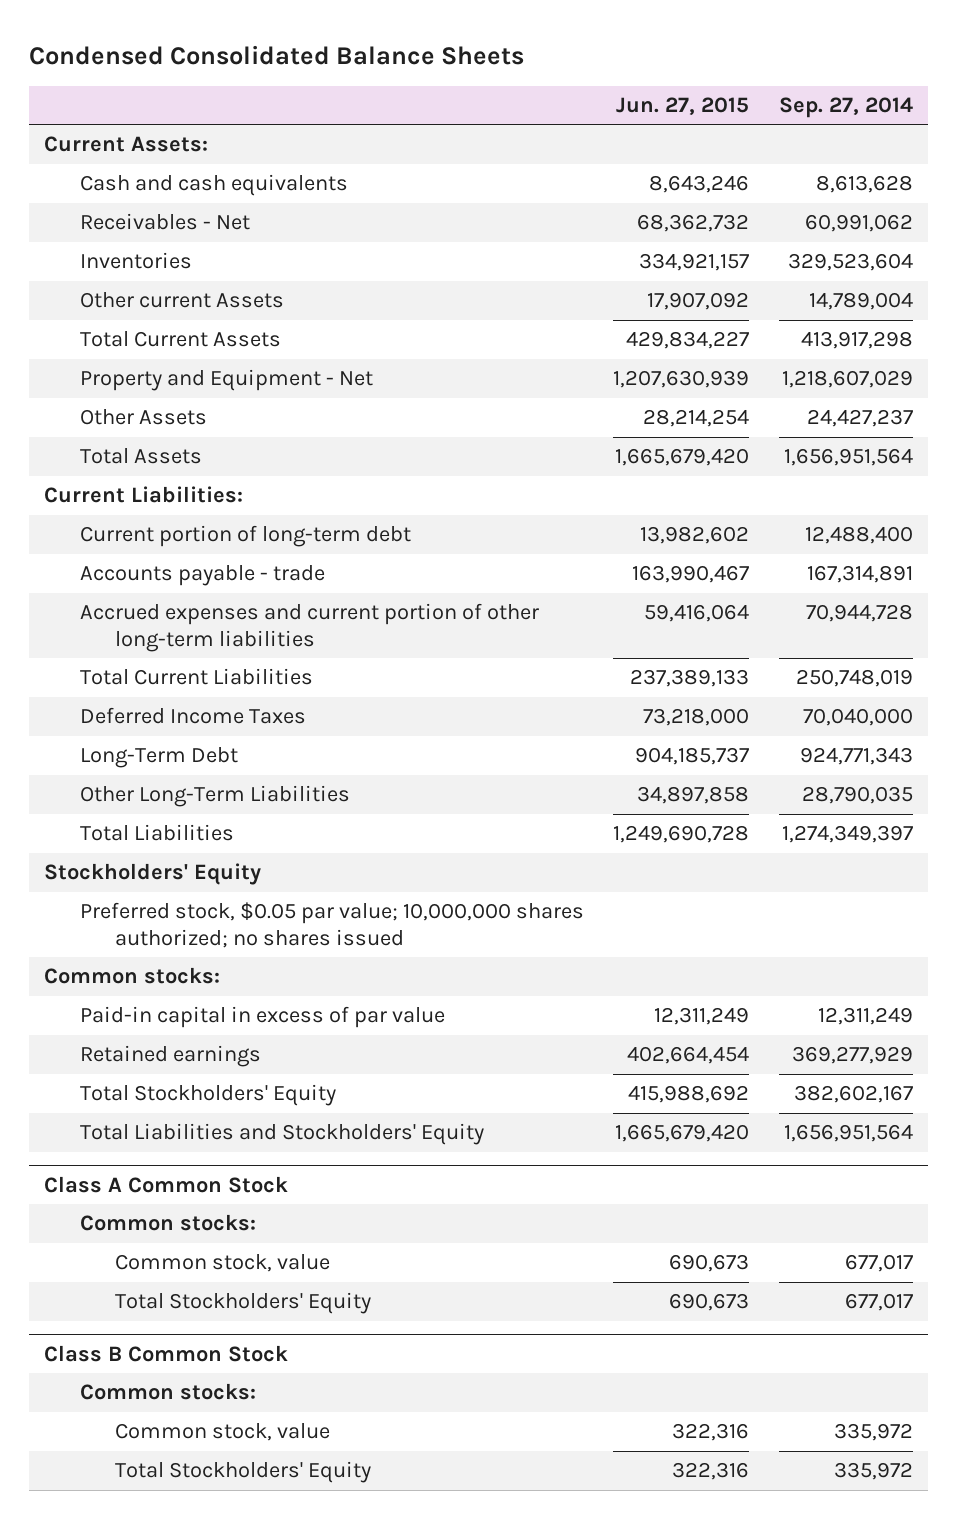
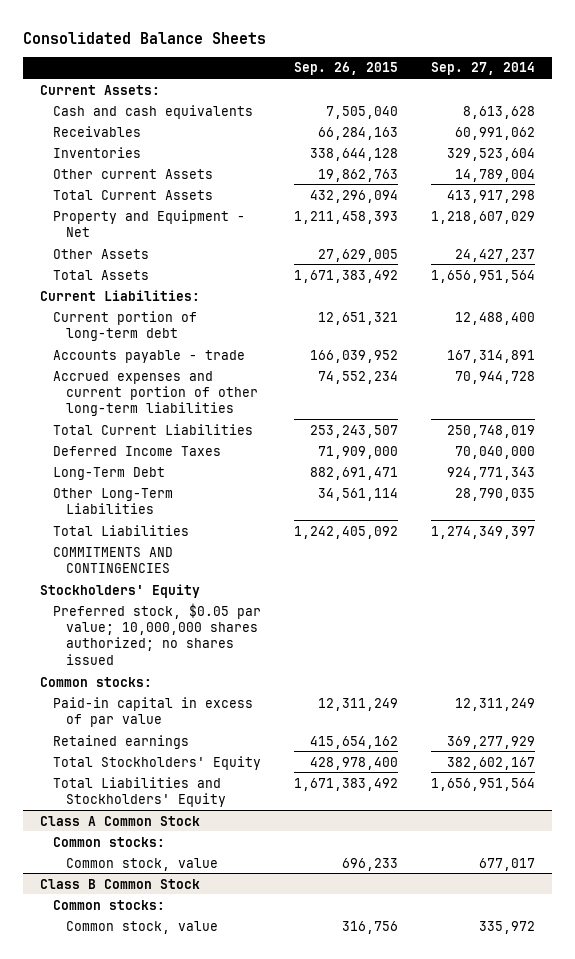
[29,44,525,65] Condensed Consolidated Balance Sheets -> [23,31,267,44] Consolidated Balance Sheets
[616,97,750,116] Jun. 27, 2015 -> none
none -> [293,62,398,76] Sep. 26, 2015
[79,213,250,231] Receivables - Net -> [52,125,141,137] Receivables
none -> [52,546,173,573] COMMITMENTS AND CONTINGENCIES
[114,1292,371,1315] Total Stockholders' Equity -> none
[114,1461,371,1484] Total Stockholders' Equity -> none

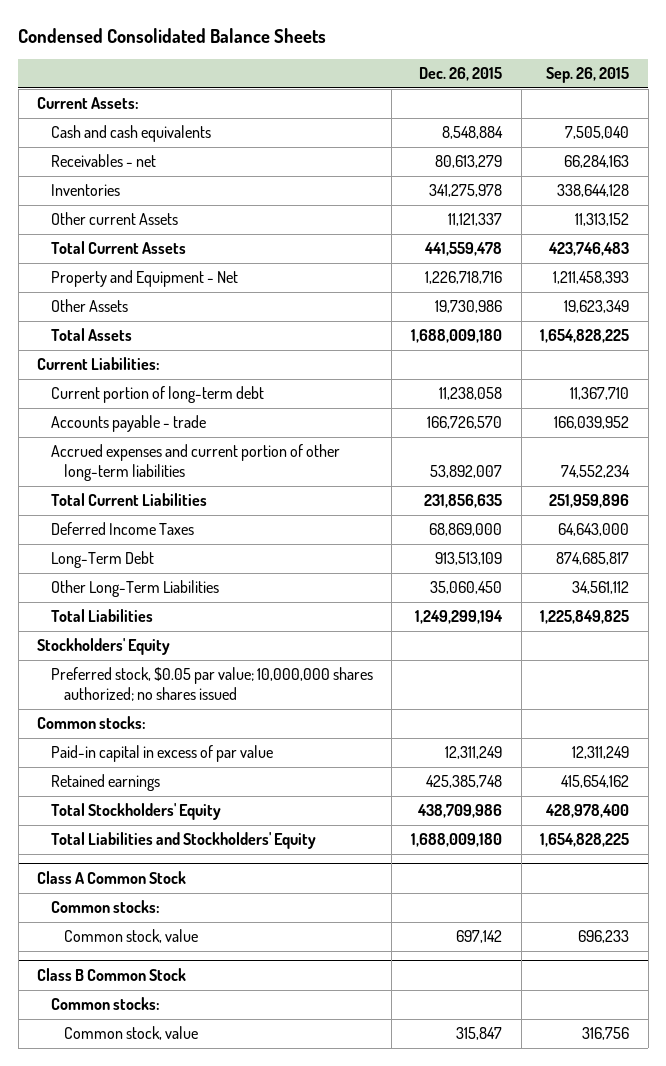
[23,31,267,44] Consolidated Balance Sheets -> [18,27,327,43] Condensed Consolidated Balance Sheets
[431,62,536,76] Sep. 27, 2014 -> none
none -> [418,66,502,81] Dec. 26, 2015
[52,125,141,137] Receivables -> [50,154,156,168] Receivables - net
[317,168,398,182] 19,862,763 -> [575,213,630,227] 11,313,152
[309,189,398,203] 432,296,094 -> [548,242,630,257] 423,746,483
[317,248,398,262] 27,629,005 -> [564,300,630,314] 19,623,349
[293,269,398,283] 1,671,383,492 -> [540,329,630,344] 1,654,828,225
[317,311,398,325] 12,651,321 -> [570,387,630,401] 11,367,710
[52,546,173,573] COMMITMENTS AND CONTINGENCIES -> none
[309,424,398,438] 253,243,507 -> [549,494,630,509] 251,959,896
[317,445,398,459] 71,909,000 -> [558,523,630,537] 64,643,000
[309,466,398,480] 882,691,471 -> [556,552,630,566] 874,685,817
[317,487,398,501] 34,561,114 -> [572,581,630,595] 34,561,112
[293,525,398,539] 1,242,405,092 -> [540,610,630,625] 1,225,849,825
[293,777,398,791] 1,671,383,492 -> [540,833,630,848] 1,654,828,225

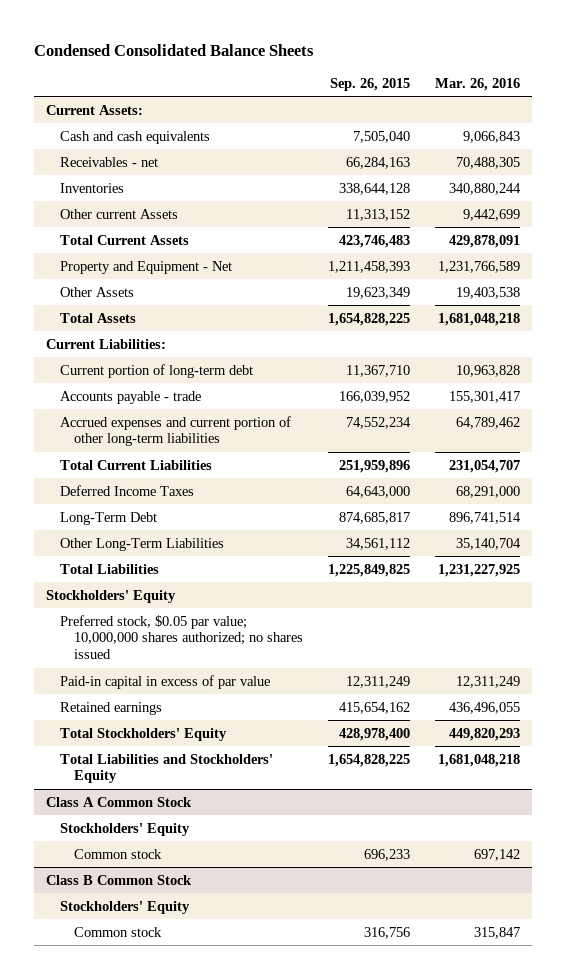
[418,66,502,81] Dec. 26, 2015 -> none
none -> [434,78,520,92] Mar. 26, 2016
[37,716,147,730] Common stocks: -> none
[50,900,160,914] Common stocks: -> none
none -> [60,822,191,836] Stockholders' Equity
[64,929,199,944] Common stock, value -> [73,848,162,859] Common stock
[50,997,160,1011] Common stocks: -> none
none -> [60,900,191,914] Stockholders' Equity
[64,1026,199,1041] Common stock, value -> [73,926,162,937] Common stock

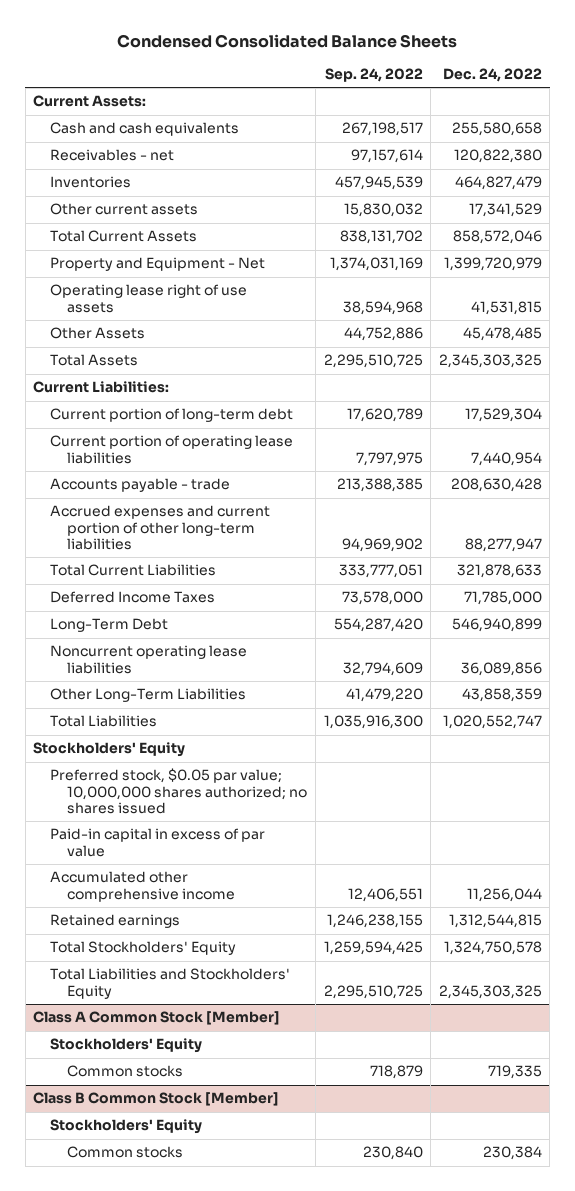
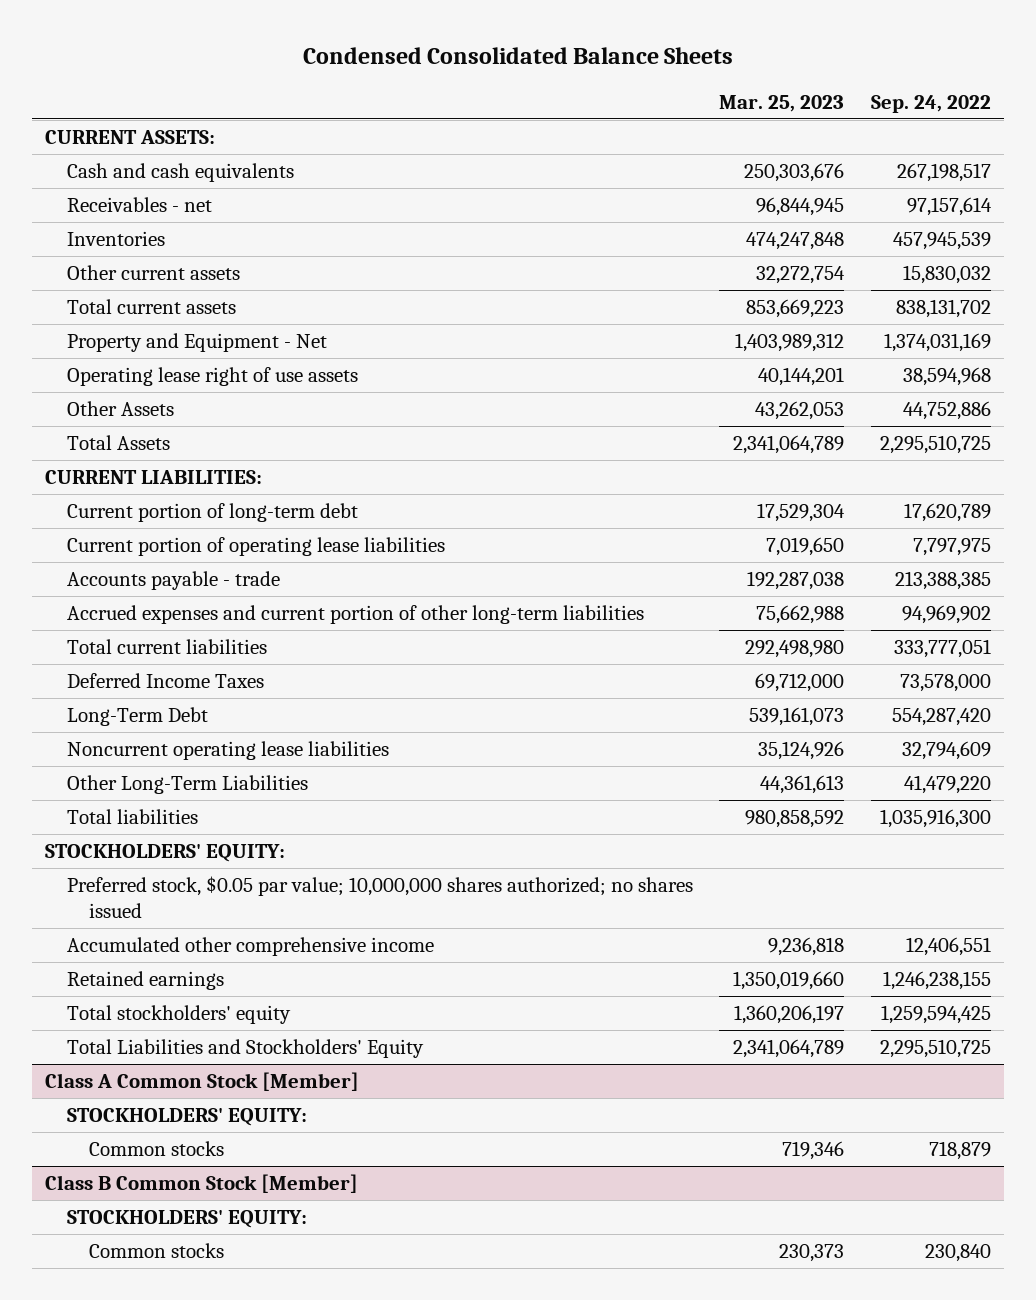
[442,67,542,82] Dec. 24, 2022 -> none
none -> [719,94,845,112] Mar. 25, 2023
[33,95,147,108] Current Assets: -> [45,130,216,145] CURRENT ASSETS:
[50,230,198,243] Total Current Assets -> [67,299,237,315] Total current assets
[33,381,170,394] Current Liabilities: -> [45,470,263,485] CURRENT LIABILITIES:
[50,564,217,577] Total Current Liabilities -> [67,639,268,655] Total current liabilities
[50,715,158,728] Total Liabilities -> [67,809,199,825] Total liabilities
[33,742,186,758] Stockholders' Equity -> [45,844,286,863] STOCKHOLDERS' EQUITY:
[50,828,266,857] Paid-in capital in excess of par value -> none
[50,941,237,956] Total Stockholders' Equity -> [67,1005,292,1025] Total stockholders' equity
[50,1038,203,1054] Stockholders' Equity -> [67,1108,308,1127] STOCKHOLDERS' EQUITY:
[50,1119,203,1135] Stockholders' Equity -> [67,1210,308,1229] STOCKHOLDERS' EQUITY:

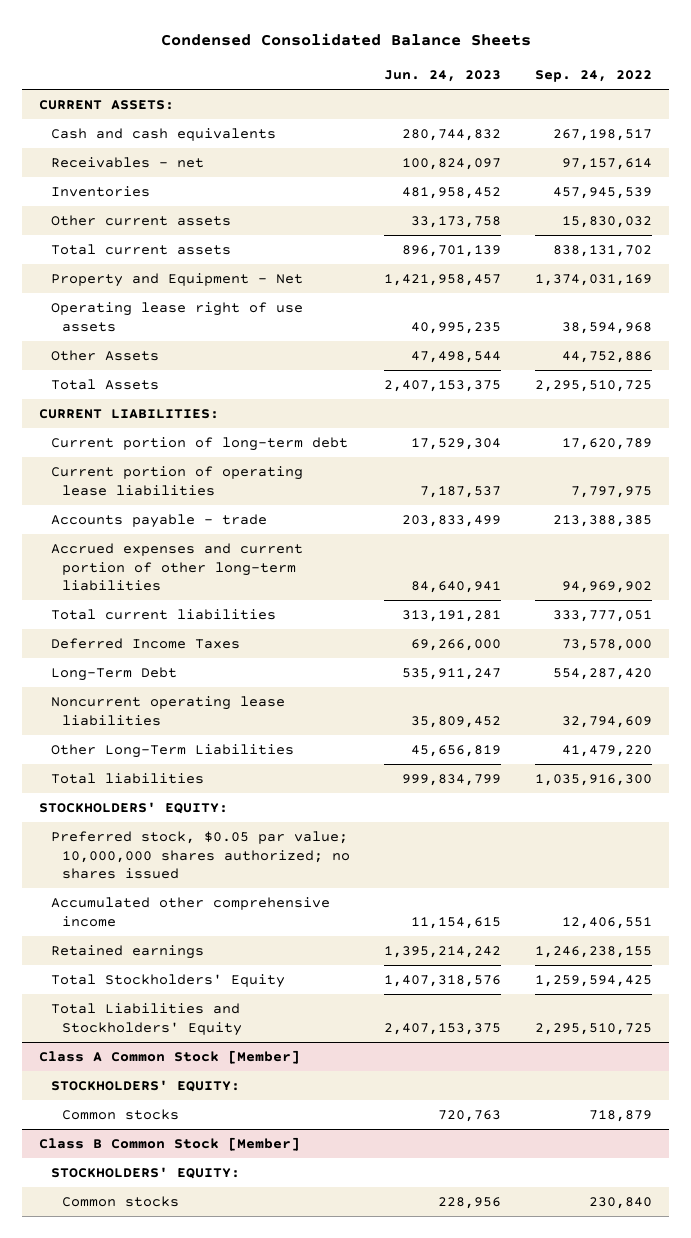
[719,94,845,112] Mar. 25, 2023 -> none
none -> [384,69,502,82] Jun. 24, 2023
[67,1005,292,1025] Total stockholders' equity -> [50,974,285,989] Total Stockholders' Equity

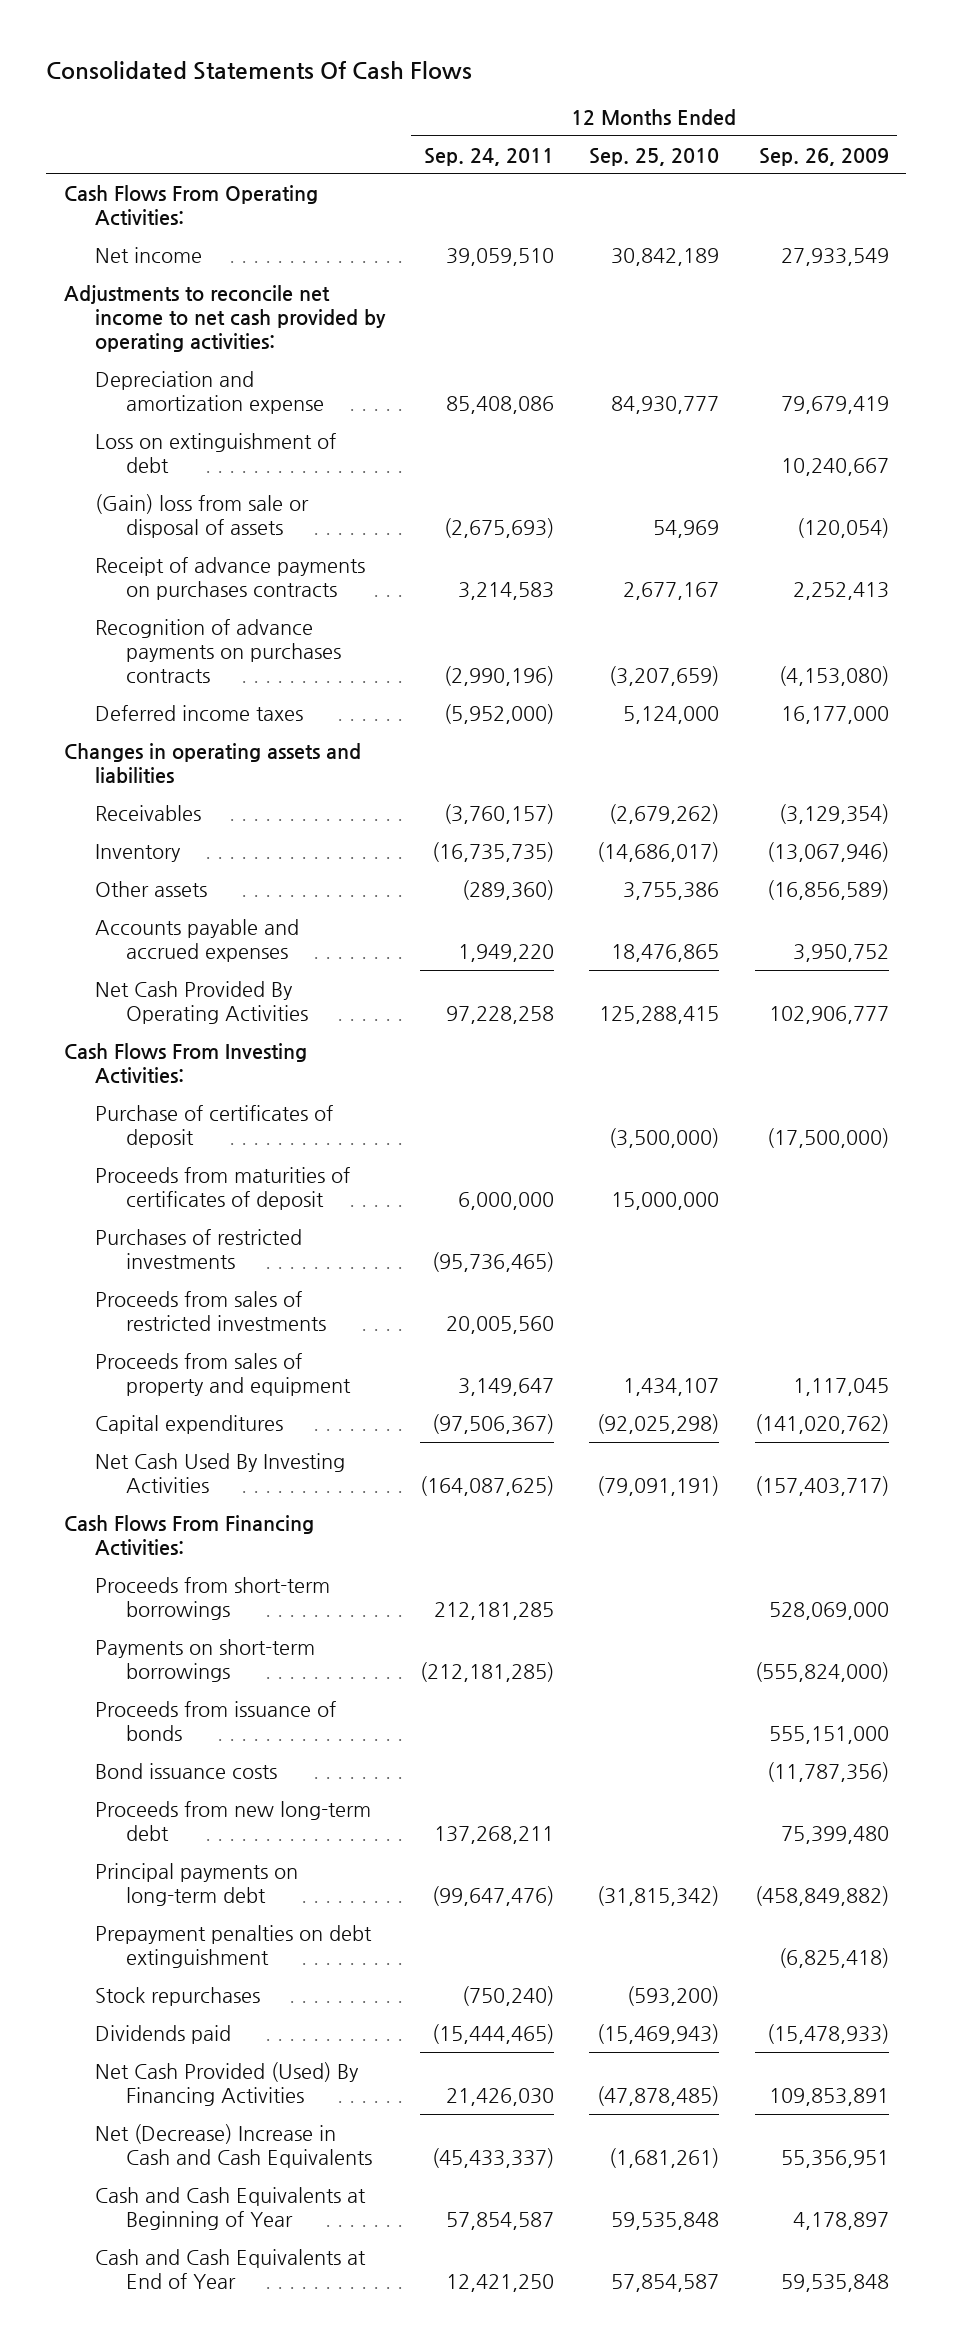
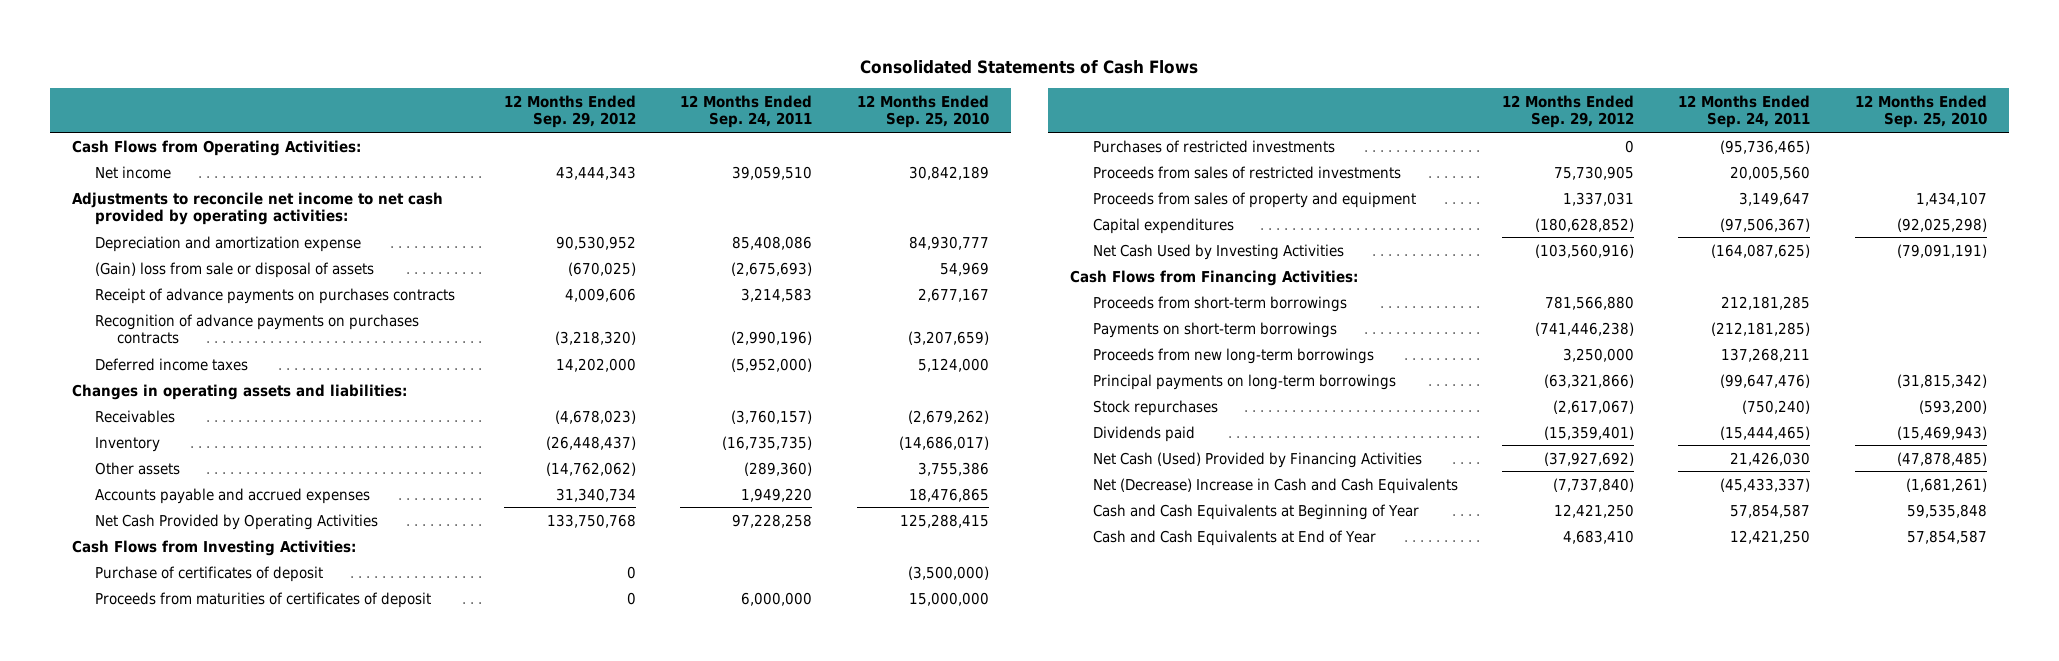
[46,60,473,80] Consolidated Statements Of Cash Flows -> [860,60,1199,75] Consolidated Statements of Cash Flows
[758,147,889,166] Sep. 26, 2009 -> none
none -> [503,94,636,129] 12 Months Ended Sep. 29, 2012
[64,184,319,227] Cash Flows From Operating Activities: -> [72,139,362,156] Cash Flows from Operating Activities:
[95,432,337,474] Loss on extinguishment of debt -> none
[64,742,362,784] Changes in operating assets and liabilities -> [72,383,408,400] Changes in operating assets and liabilities:
[95,980,309,1025] Net Cash Provided By Operating Activities -> [94,513,378,530] Net Cash Provided by Operating Activities
[64,1042,308,1085] Cash Flows From Investing Activities: -> [72,539,357,556] Cash Flows from Investing Activities:
[95,1452,346,1494] Net Cash Used By Investing Activities -> [1092,243,1344,260] Net Cash Used by Investing Activities
[64,1514,315,1557] Cash Flows From Financing Activities: -> [1070,269,1359,286] Cash Flows from Financing Activities:
[95,1700,337,1742] Proceeds from issuance of bonds -> none
[95,1762,278,1779] Bond issuance costs -> none
[95,1924,373,1969] Prepayment penalties on debt extinguishment -> none
[95,1800,372,1842] Proceeds from new long-term debt -> [1092,347,1374,364] Proceeds from new long-term borrowings
[95,1862,299,1907] Principal payments on long-term debt -> [1092,373,1396,390] Principal payments on long-term borrowings
[95,2061,360,2107] Net Cash Provided (Used) By Financing Activities -> [1092,451,1422,468] Net Cash (Used) Provided by Financing Activities

